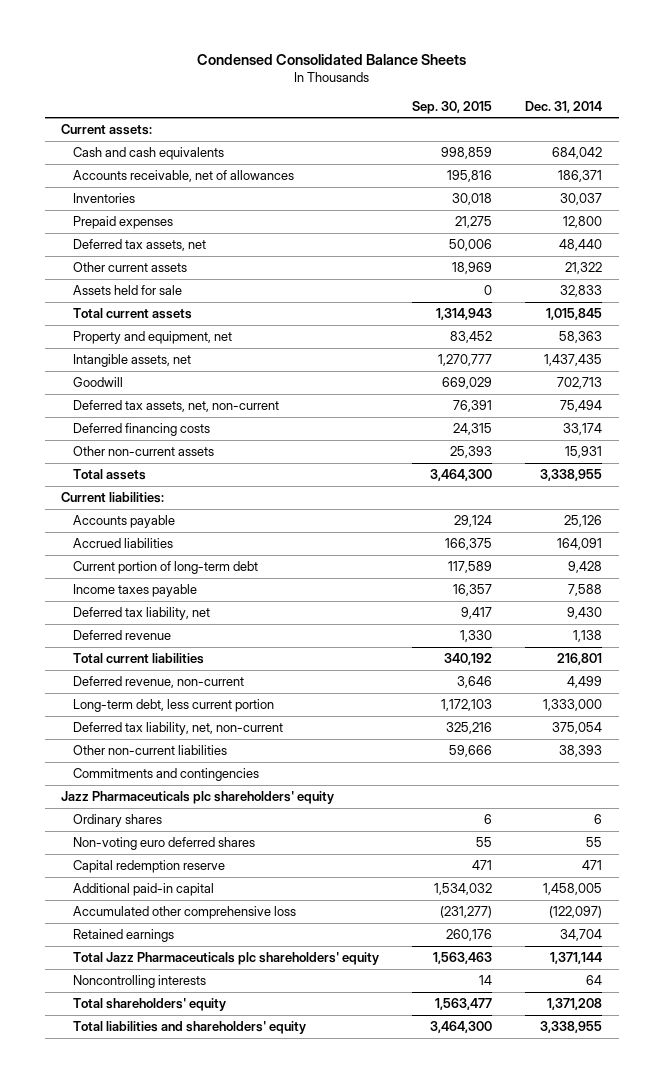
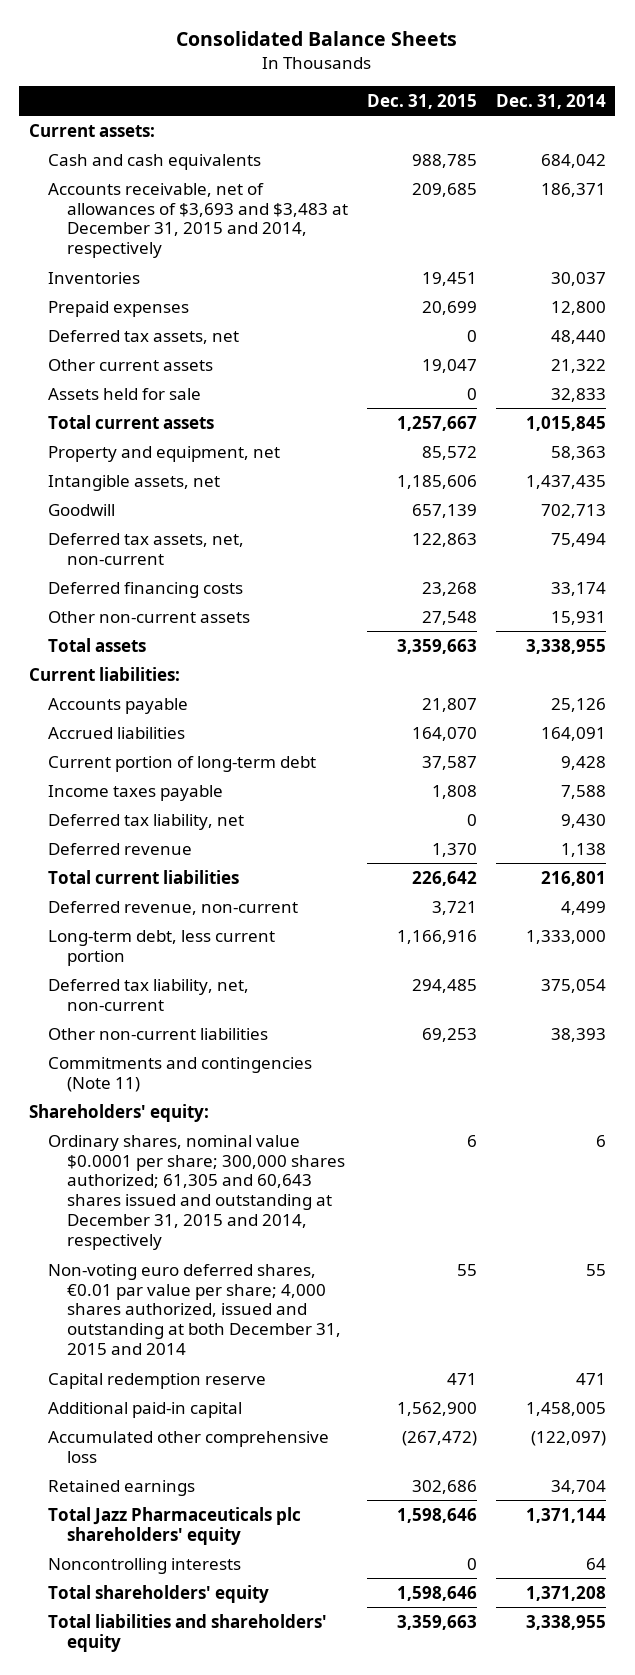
[196,53,466,65] Condensed Consolidated Balance Sheets -> [176,30,458,46] Consolidated Balance Sheets
[411,100,492,114] Sep. 30, 2015 -> none
none -> [366,93,477,109] Dec. 31, 2015
[72,169,294,182] Accounts receivable, net of allowances -> [47,182,348,259] Accounts receivable, net of allowances of $3,693 and $3,483 at December 31, 2015 and 2014, respectively
[72,767,259,781] Commitments and contingencies -> [47,1056,312,1092] Commitments and contingencies (Note 11)
[61,790,335,804] Jazz Pharmaceuticals plc shareholders' equity -> [28,1103,209,1122] Shareholders' equity:
[72,813,162,827] Ordinary shares -> [47,1134,345,1250] Ordinary shares, nominal value $0.0001 per share; 300,000 shares authorized; 61,305 and 60,643 shares issued and outstanding at December 31, 2015 and 2014, respectively
[72,836,255,850] Non-voting euro deferred shares -> [47,1263,341,1356] Non-voting euro deferred shares, €0.01 par value per share; 4,000 shares authorized, issued and outstanding at both December 31, 2015 and 2014

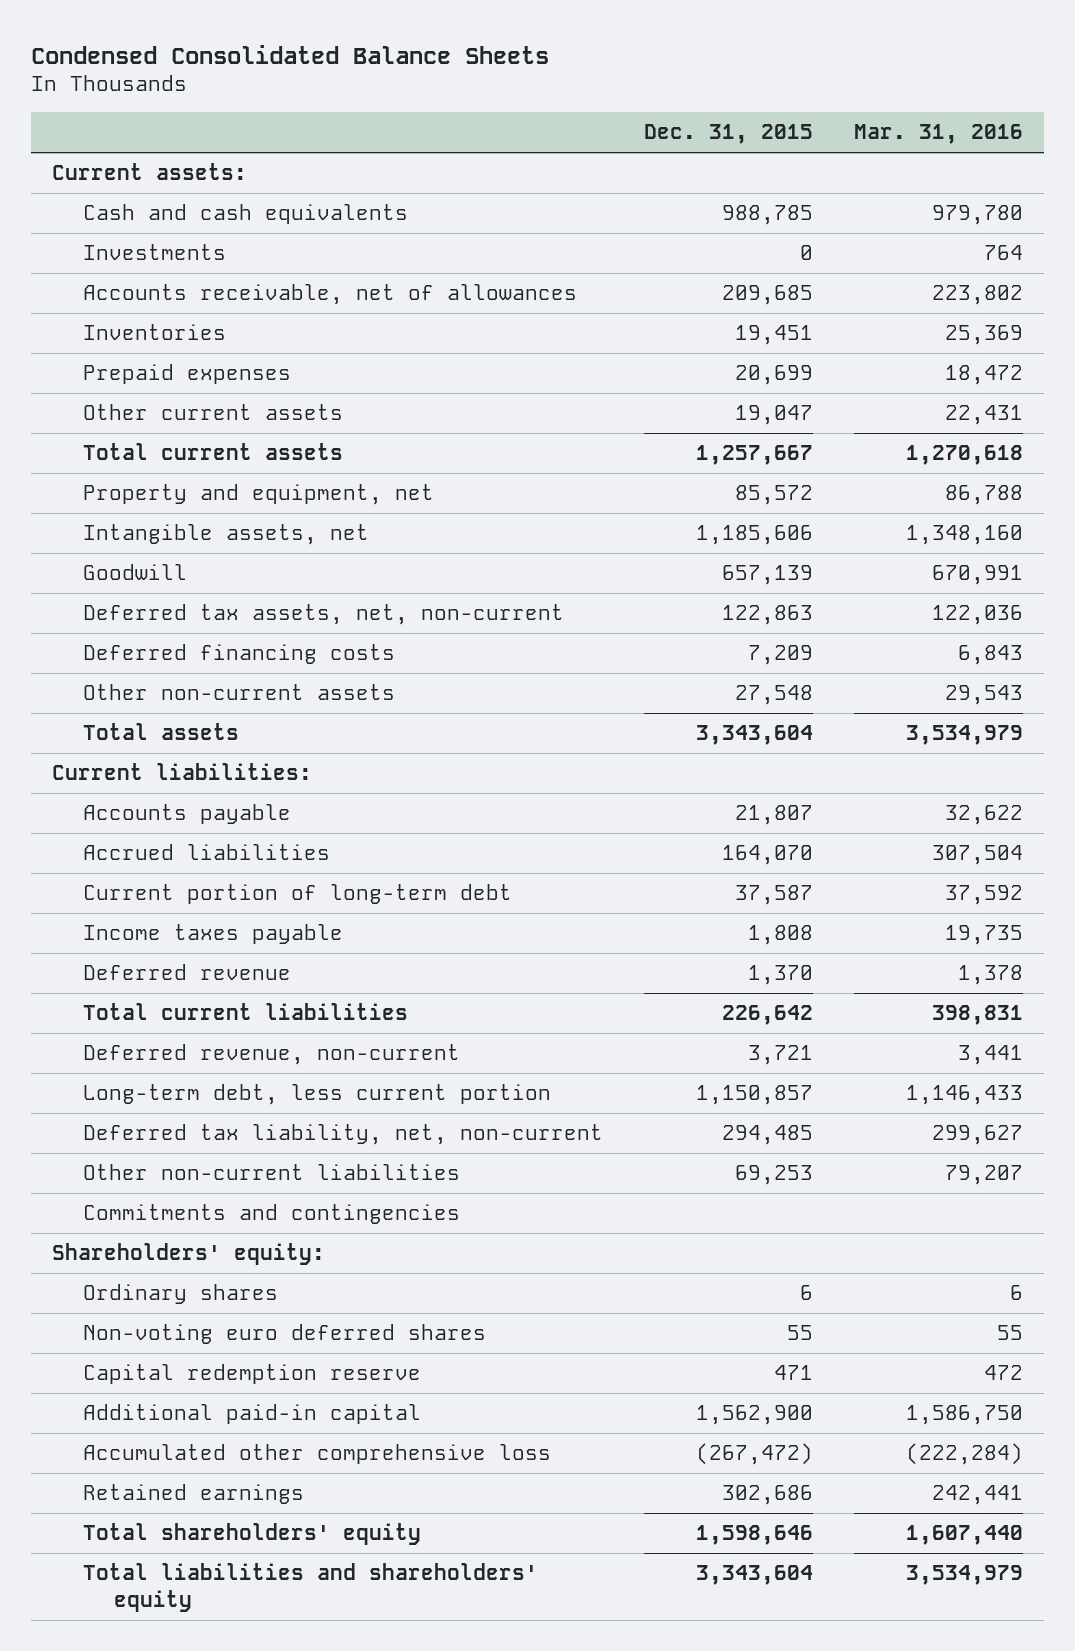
[176,30,458,46] Consolidated Balance Sheets -> [31,44,550,64] Condensed Consolidated Balance Sheets
[495,93,606,109] Dec. 31, 2014 -> none
none -> [854,124,1024,145] Mar. 31, 2016
none -> [83,244,227,261] Investments
[47,182,348,259] Accounts receivable, net of allowances of $3,693 and $3,483 at December 31, 2015 and 2014, respectively -> [83,284,578,306] Accounts receivable, net of allowances
[47,329,239,344] Deferred tax assets, net -> none
[47,387,201,400] Assets held for sale -> none
[421,581,477,596] 23,268 -> [748,645,814,666] 7,209
[396,638,477,654] 3,359,663 -> [696,725,814,746] 3,343,604
[47,813,244,830] Deferred tax liability, net -> none
[396,929,477,944] 1,166,916 -> [696,1085,814,1106] 1,150,857
[47,1056,312,1092] Commitments and contingencies (Note 11) -> [83,1204,461,1225] Commitments and contingencies
[47,1134,345,1250] Ordinary shares, nominal value $0.0001 per share; 300,000 shares authorized; 61,305 and 60,643 shares issued and outstanding at December 31, 2015 and 2014, respectively -> [83,1284,279,1305] Ordinary shares
[47,1263,341,1356] Non-voting euro deferred shares, €0.01 par value per share; 4,000 shares authorized, issued and outstanding at both December 31, 2015 and 2014 -> [83,1324,487,1345] Non-voting euro deferred shares
[47,1506,301,1545] Total Jazz Pharmaceuticals plc shareholders' equity -> none
[47,1557,241,1574] Noncontrolling interests -> none
[396,1614,477,1630] 3,359,663 -> [696,1565,814,1586] 3,343,604

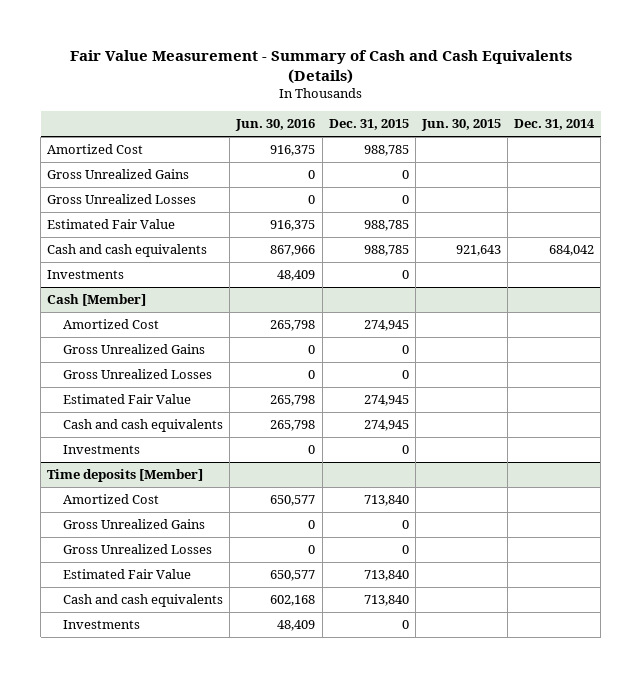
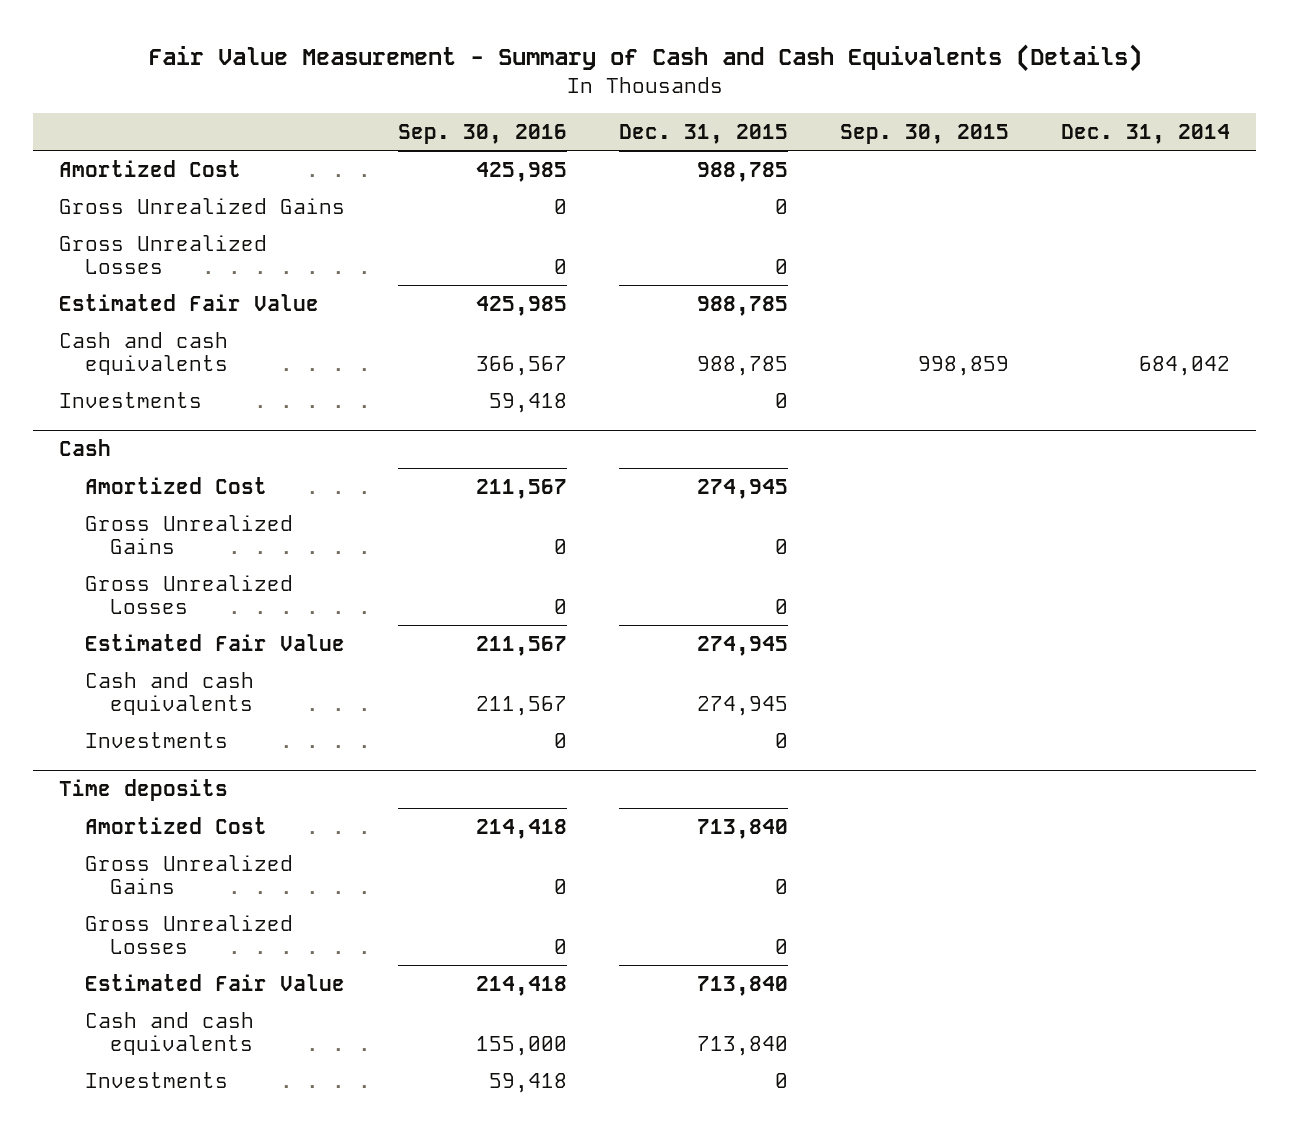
[235,119,316,132] Jun. 30, 2016 -> none
[420,119,501,132] Jun. 30, 2015 -> none
none -> [397,124,567,145] Sep. 30, 2016
none -> [840,124,1010,145] Sep. 30, 2015
[47,294,147,307] Cash [Member] -> [59,439,112,457] Cash
[47,469,204,483] Time deposits [Member] -> [59,779,229,802] Time deposits

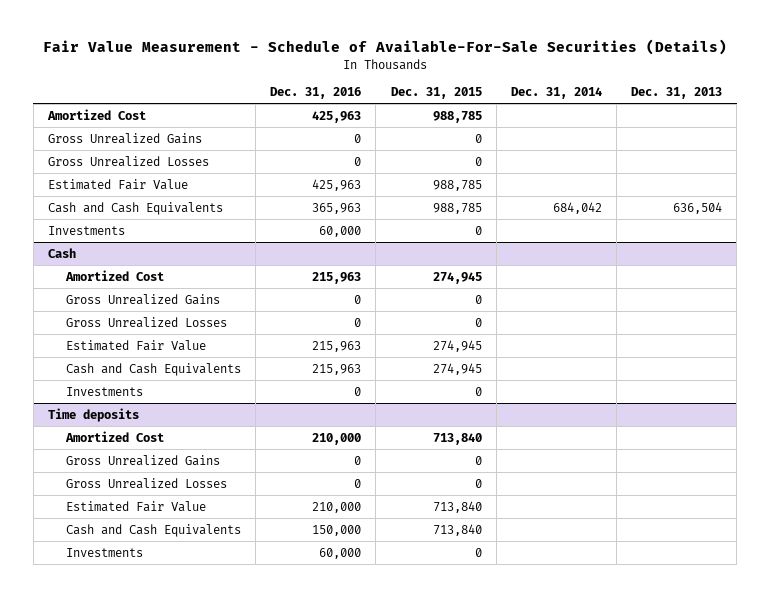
[147,44,1142,73] Fair Value Measurement - Summary of Cash and Cash Equivalents (Details) -> [43,39,728,56] Fair Value Measurement - Schedule of Available-For-Sale Securities (Details)
[397,124,567,145] Sep. 30, 2016 -> none
[840,124,1010,145] Sep. 30, 2015 -> none
none -> [270,87,362,100] Dec. 31, 2016
none -> [631,87,723,100] Dec. 31, 2013
[59,331,229,376] Cash and cash equivalents -> [48,201,224,215] Cash and Cash Equivalents
[84,671,254,716] Cash and cash equivalents -> [66,362,242,376] Cash and Cash Equivalents
[84,1011,254,1056] Cash and cash equivalents -> [66,523,242,537] Cash and Cash Equivalents

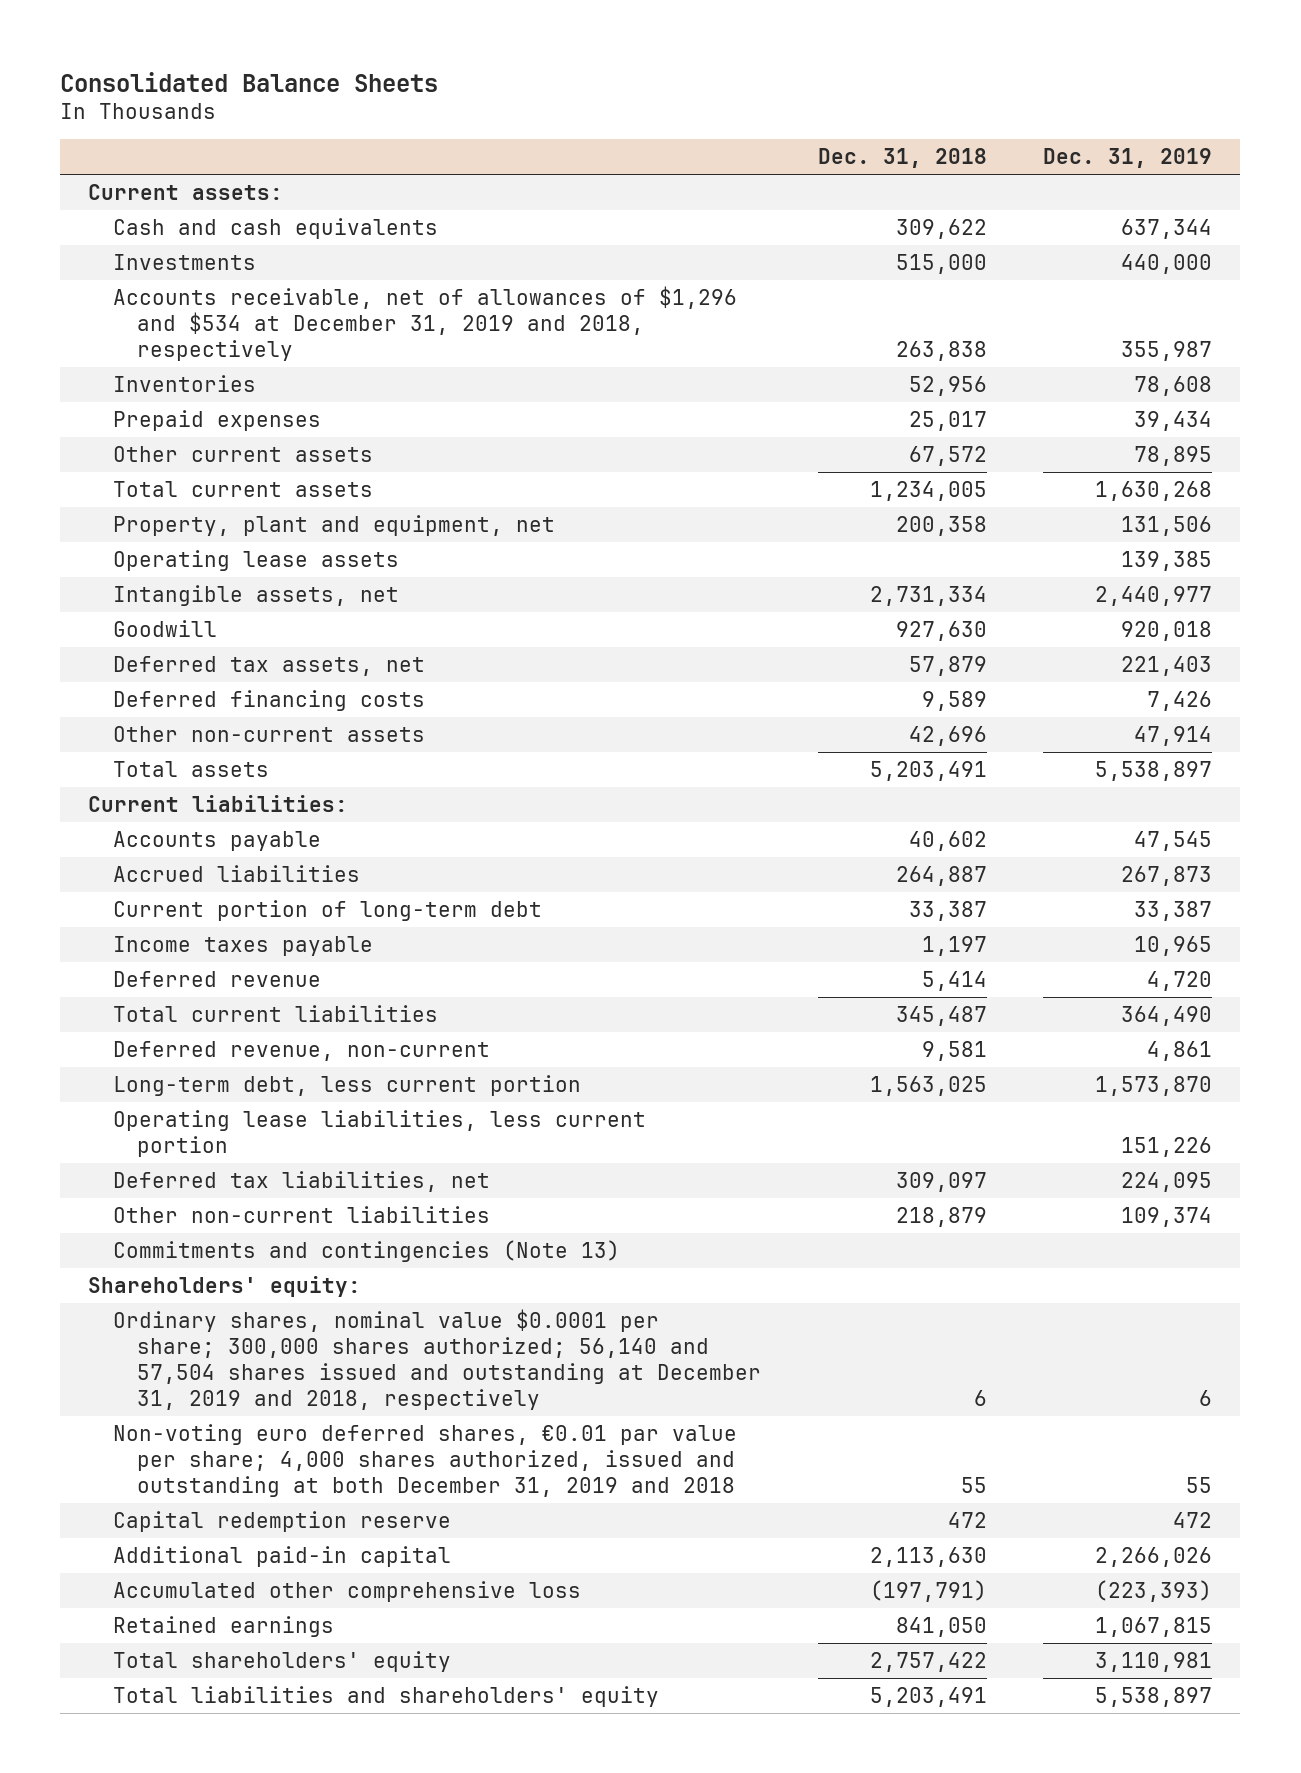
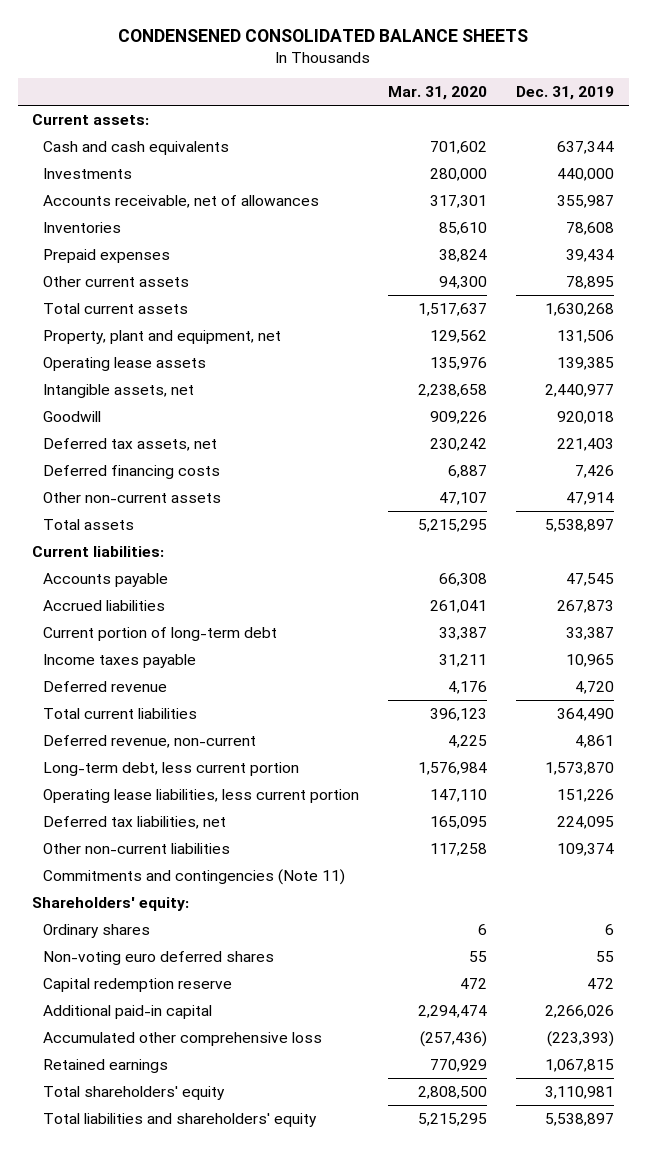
[60,71,439,92] Consolidated Balance Sheets -> [118,28,529,42] CONDENSENED CONSOLIDATED BALANCE SHEETS
[817,148,987,169] Dec. 31, 2018 -> none
none -> [388,86,488,101] Mar. 31, 2020
[112,285,737,361] Accounts receivable, net of allowances of $1,296 and $534 at December 31, 2019 and 2018, respectively -> [43,194,320,208] Accounts receivable, net of allowances
[112,1239,620,1262] Commitments and contingencies (Note 13) -> [43,868,346,885] Commitments and contingencies (Note 11)
[112,1308,762,1410] Ordinary shares, nominal value $0.0001 per share; 300,000 shares authorized; 56,140 and 57,504 shares issued and outstanding at December 31, 2019 and 2018, respectively -> [43,923,151,938] Ordinary shares
[112,1423,737,1497] Non-voting euro deferred shares, €0.01 par value per share; 4,000 shares authorized, issued and outstanding at both December 31, 2019 and 2018 -> [43,950,275,965] Non-voting euro deferred shares

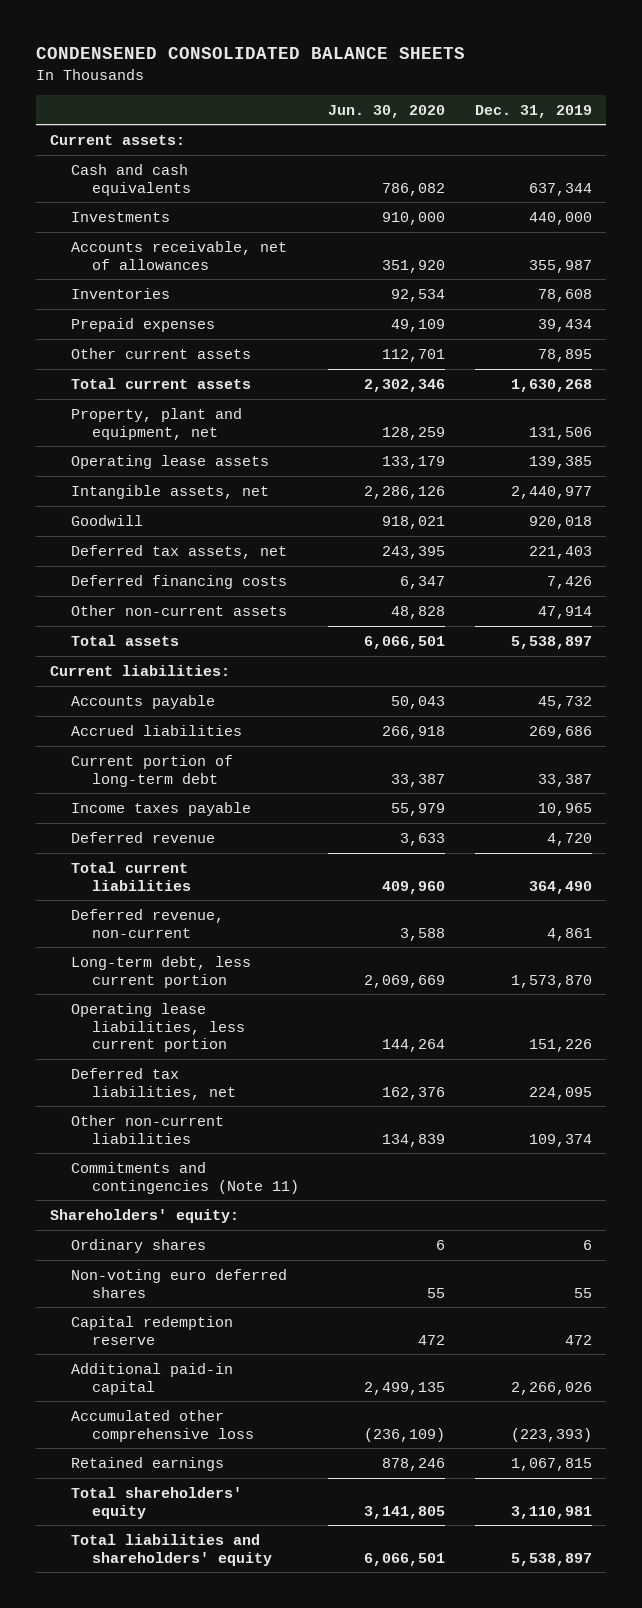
[388,86,488,101] Mar. 31, 2020 -> none
none -> [328,104,446,118] Jun. 30, 2020
[566,572,615,586] 47,545 -> [537,695,592,709] 45,732
[557,599,615,613] 267,873 -> [528,725,592,739] 269,686

